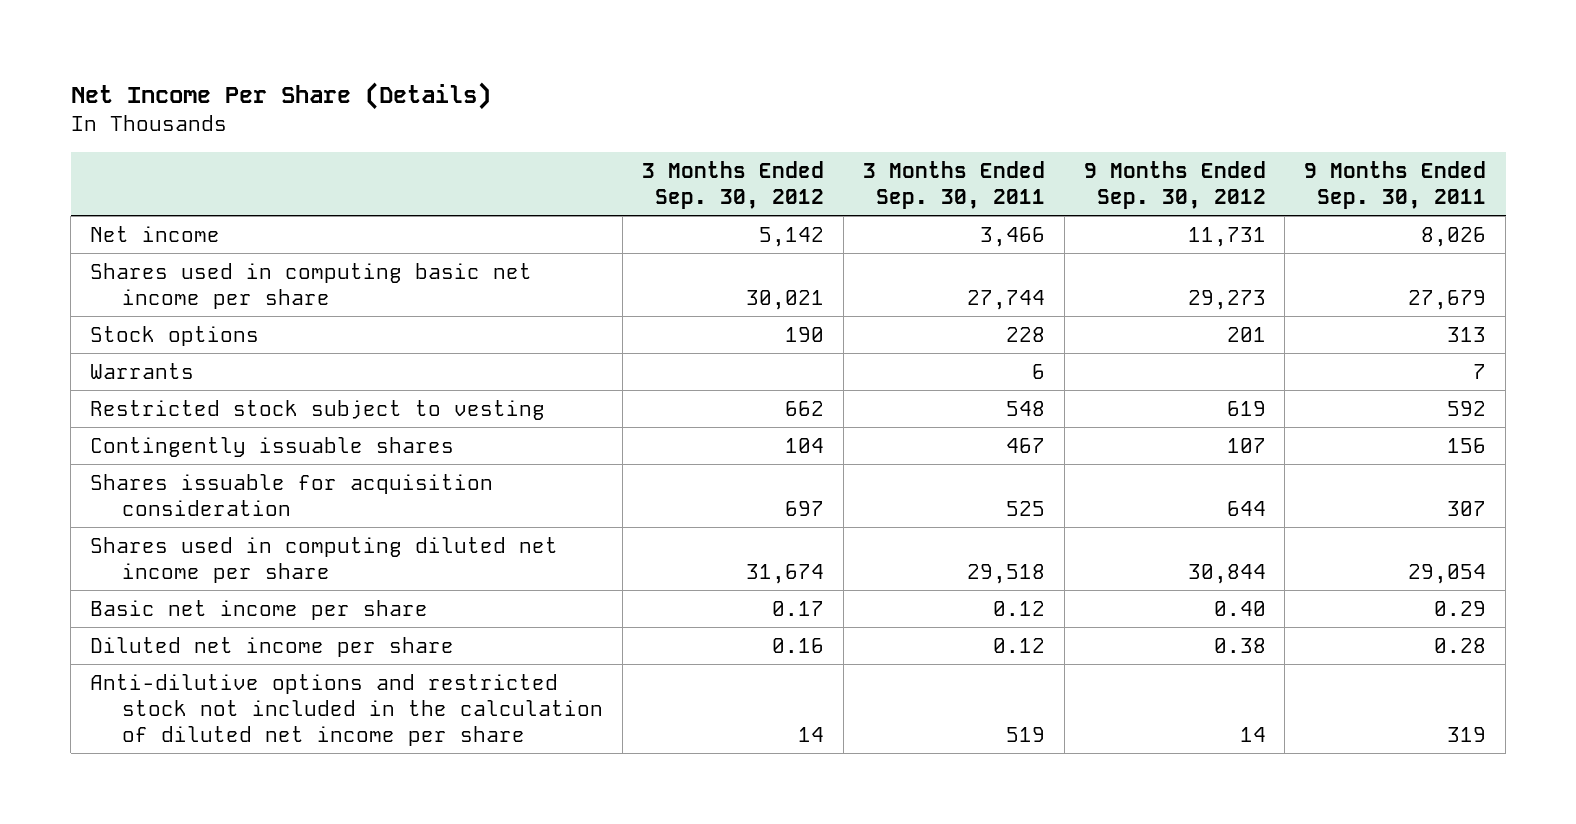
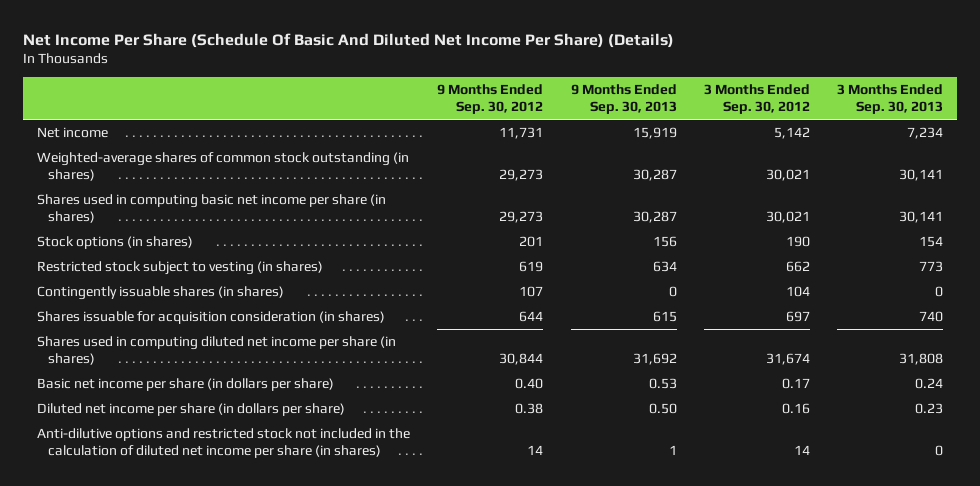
[70,82,491,111] Net Income Per Share (Details) -> [22,32,674,48] Net Income Per Share (Schedule Of Basic And Diluted Net Income Per Share) (Details)
[862,160,1045,209] 3 Months Ended Sep. 30, 2011 -> none
[1304,160,1487,209] 9 Months Ended Sep. 30, 2011 -> none
none -> [570,84,677,115] 9 Months Ended Sep. 30, 2013
none -> [837,84,944,115] 3 Months Ended Sep. 30, 2013
[90,362,195,379] Warrants -> none
[90,262,533,309] Shares used in computing basic net income per share -> [36,152,409,182] Weighted-average shares of common stock outstanding (in shares)
none -> [36,194,386,224] Shares used in computing basic net income per share (in shares)
[90,325,260,346] Stock options -> [36,236,193,250] Stock options (in shares)
[90,399,546,420] Restricted stock subject to vesting -> [36,261,323,276] Restricted stock subject to vesting (in shares)
[90,436,455,457] Contingently issuable shares -> [36,286,284,301] Contingently issuable shares (in shares)
[90,473,494,516] Shares issuable for acquisition consideration -> [36,311,385,325] Shares issuable for acquisition consideration (in shares)
[90,536,559,583] Shares used in computing diluted net income per share -> [36,336,396,366] Shares used in computing diluted net income per share (in shares)
[90,599,429,620] Basic net income per share -> [36,378,334,392] Basic net income per share (in dollars per share)
[90,636,455,657] Diluted net income per share -> [36,403,345,417] Diluted net income per share (in dollars per share)
[90,673,604,747] Anti-dilutive options and restricted stock not included in the calculation of diluted net income per share -> [36,428,410,459] Anti-dilutive options and restricted stock not included in the calculation of diluted net income per share (in shares)

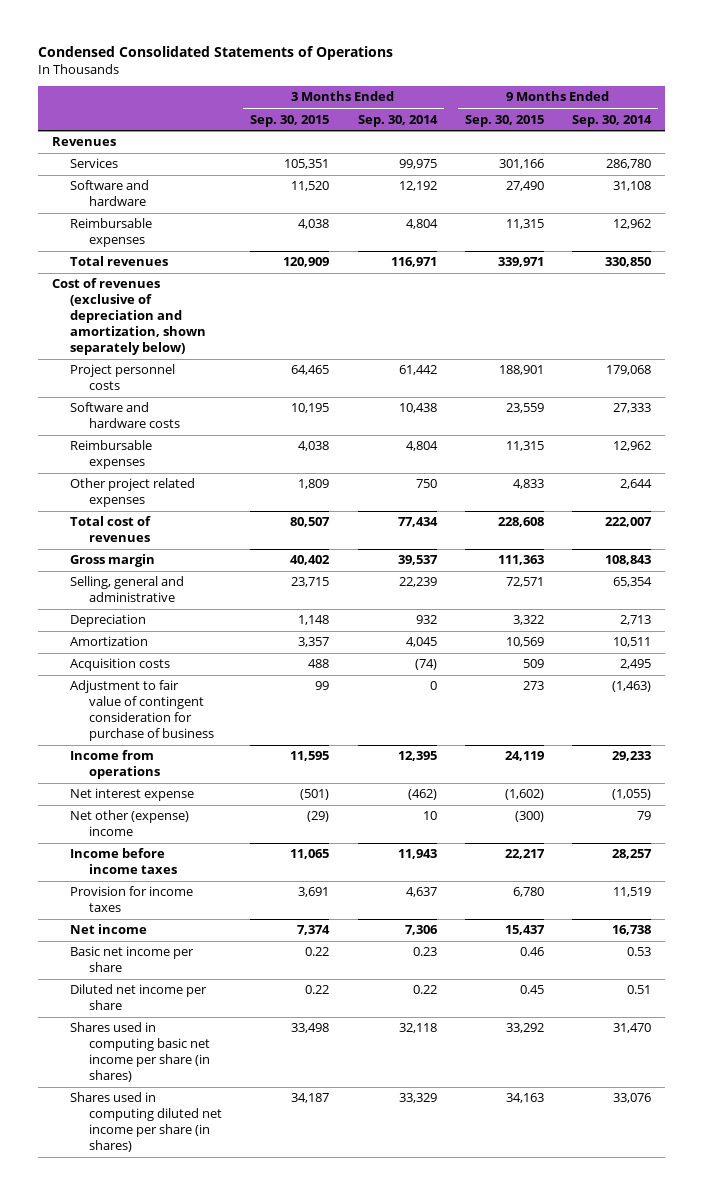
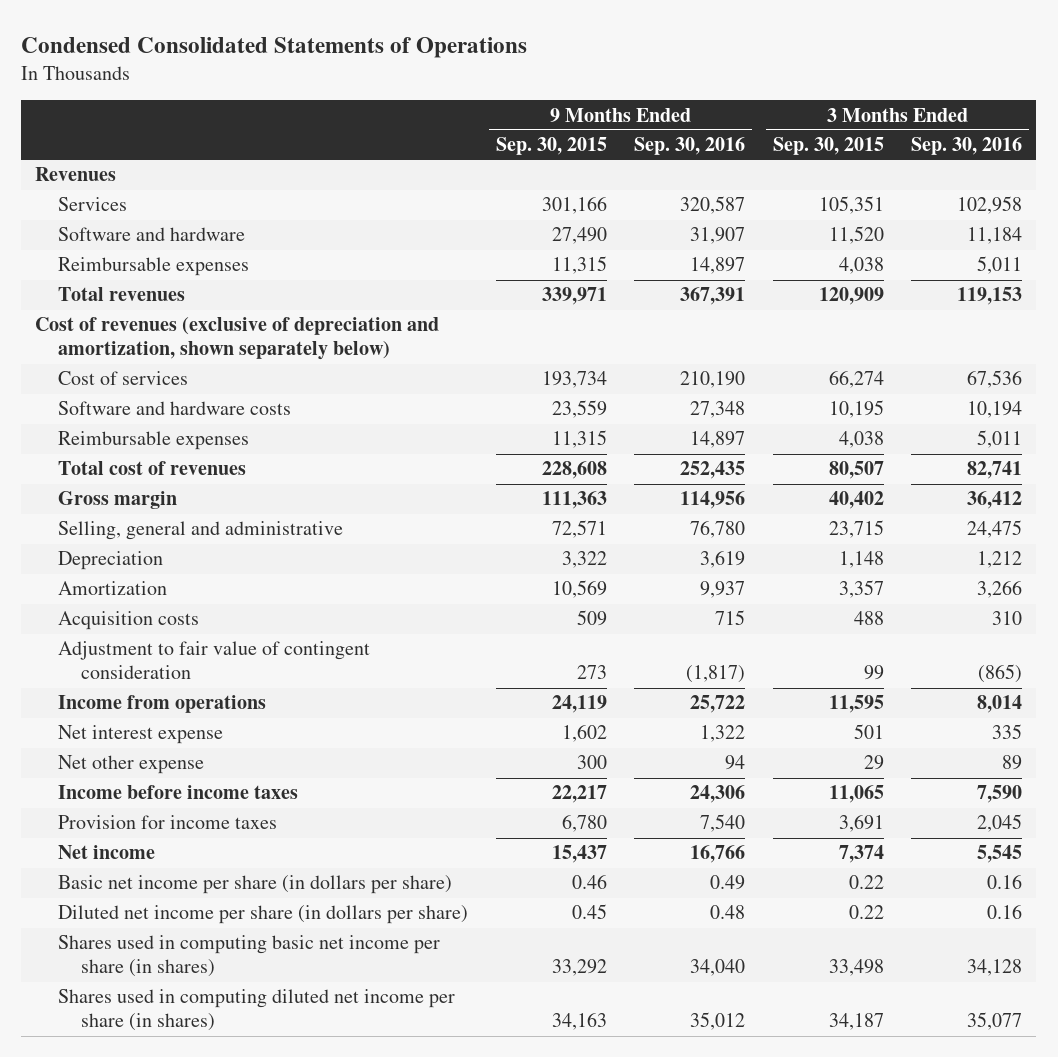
[357,114,438,127] Sep. 30, 2014 -> none
[572,114,653,127] Sep. 30, 2014 -> none
none -> [634,137,746,156] Sep. 30, 2016
none -> [911,137,1023,156] Sep. 30, 2016
[70,364,176,391] Project personnel costs -> [58,371,189,386] Cost of services
[291,365,330,376] 64,465 -> [828,370,884,389] 66,274
[498,365,544,376] 188,901 -> [541,371,607,389] 193,734
[70,478,196,508] Other project related expenses -> none
[70,680,215,742] Adjustment to fair value of contingent consideration for purchase of business -> [58,641,371,680] Adjustment to fair value of contingent consideration
[300,789,330,801] (501) -> [853,724,884,740] 501
[504,789,544,801] (1,602) -> [561,724,607,743] 1,602
[70,810,190,837] Net other (expense) income -> [58,755,205,775] Net other expense
[307,811,330,823] (29) -> [863,755,884,771] 29
[514,811,544,823] (300) -> [576,755,607,770] 300
[70,946,195,973] Basic net income per share -> [58,875,453,895] Basic net income per share (in dollars per share)
[70,984,208,1011] Diluted net income per share -> [58,905,469,925] Diluted net income per share (in dollars per share)

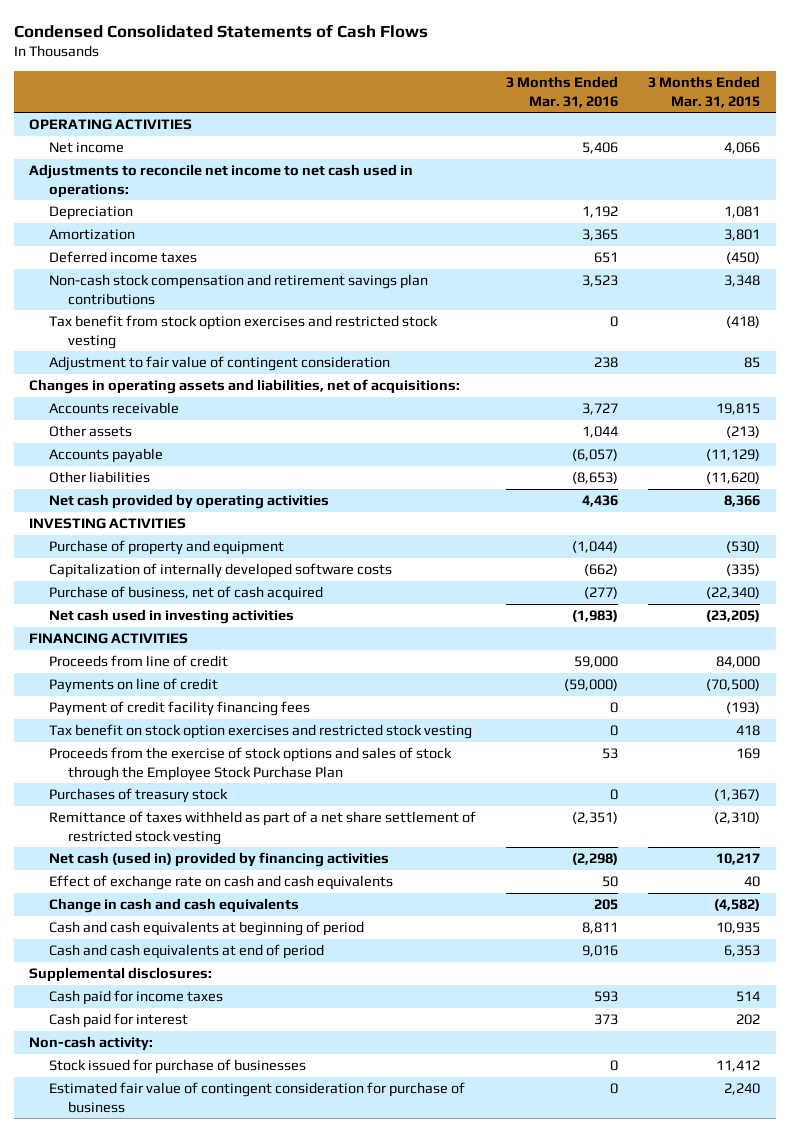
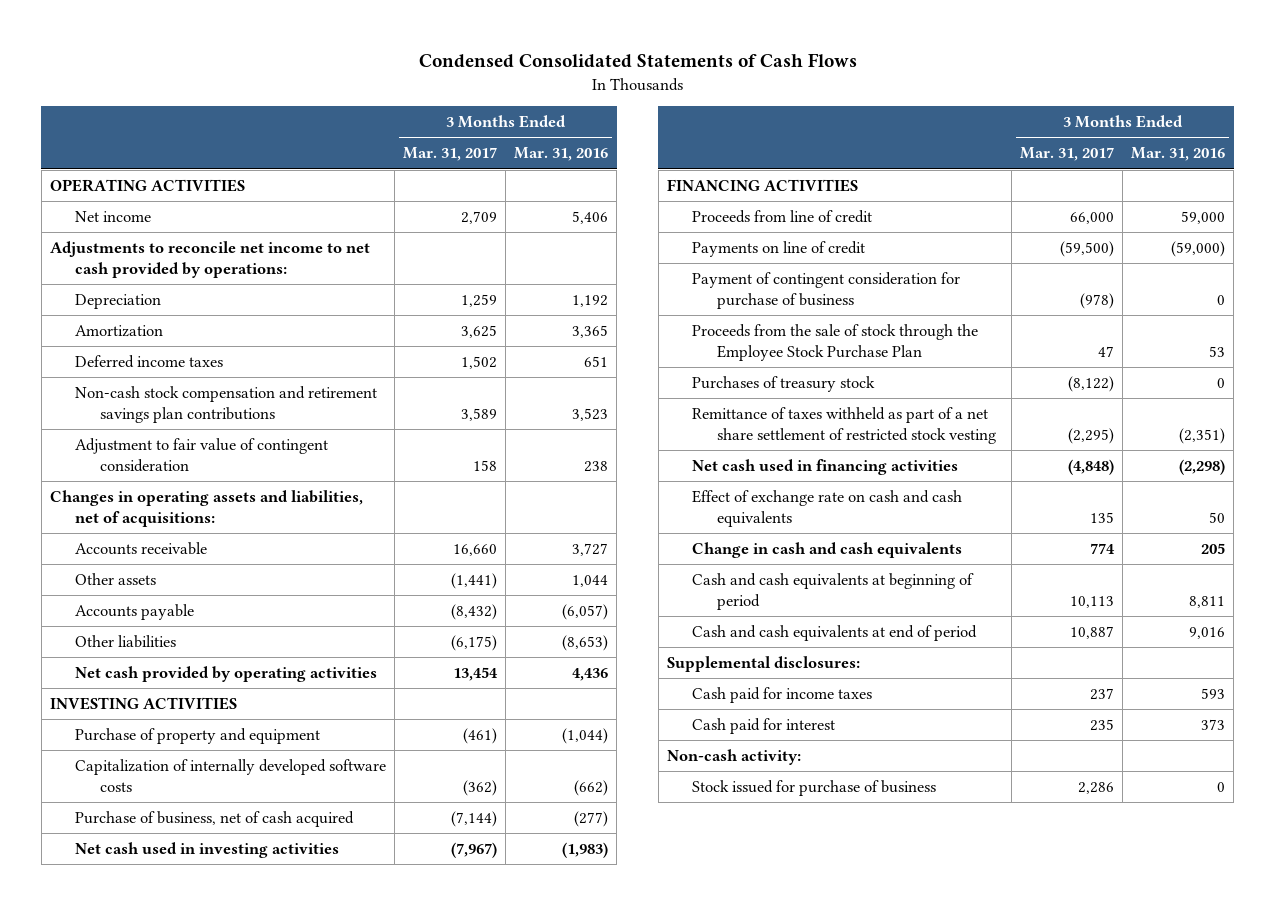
[648,76,761,108] 3 Months Ended Mar. 31, 2015 -> none
none -> [403,147,498,162] Mar. 31, 2017
[29,164,414,198] Adjustments to reconcile net income to net cash used in operations: -> [49,240,370,278] Adjustments to reconcile net income to net cash provided by operations:
[48,315,438,349] Tax benefit from stock option exercises and restricted stock vesting -> none
[48,701,310,717] Payment of credit facility financing fees -> none
[48,724,472,740] Tax benefit on stock option exercises and restricted stock vesting -> none
none -> [692,271,961,309] Payment of contingent consideration for purchase of business
[48,747,452,781] Proceeds from the exercise of stock options and sales of stock through the Employee Stock Purchase Plan -> [692,323,979,361] Proceeds from the sale of stock through the Employee Stock Purchase Plan
[48,852,389,868] Net cash (used in) provided by financing activities -> [692,458,959,475] Net cash used in financing activities
[48,1082,465,1113] Estimated fair value of contingent consideration for purchase of business -> none
[48,1059,306,1075] Stock issued for purchase of businesses -> [692,779,937,796] Stock issued for purchase of business

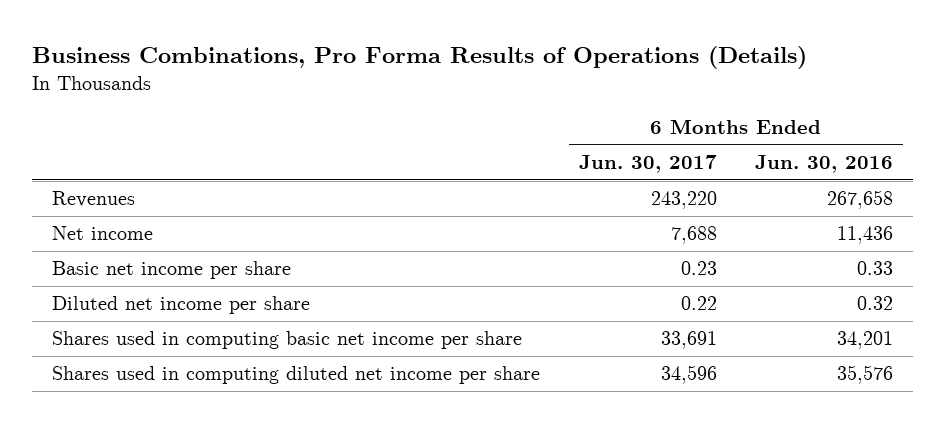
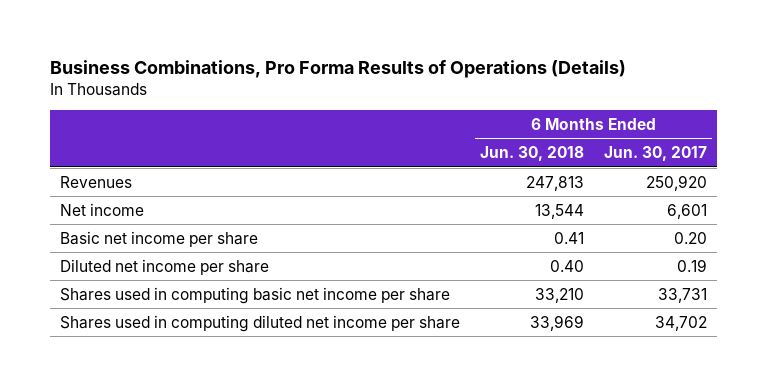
[755,154,894,173] Jun. 30, 2016 -> none
none -> [479,146,584,162] Jun. 30, 2018
[650,191,717,210] 243,220 -> [646,174,708,191] 250,920
[670,226,717,245] 7,688 -> [667,203,708,219] 6,601
[680,261,717,276] 0.23 -> [674,231,708,244] 0.20
[680,296,717,311] 0.22 -> [677,258,708,272] 0.19
[660,331,717,350] 33,691 -> [658,287,708,303] 33,731
[660,365,717,385] 34,596 -> [655,315,708,331] 34,702

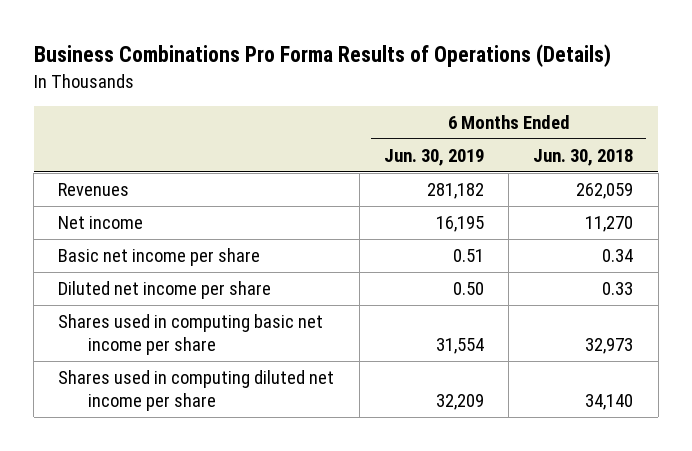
[49,59,626,78] Business Combinations, Pro Forma Results of Operations (Details) -> [33,44,611,68] Business Combinations Pro Forma Results of Operations (Details)
[604,146,708,162] Jun. 30, 2017 -> none
none -> [383,148,484,166] Jun. 30, 2019
[525,175,584,191] 247,813 -> [576,182,634,199] 262,059
[534,203,584,219] 13,544 -> [585,215,634,232] 11,270
[553,231,584,244] 0.41 -> [602,248,634,262] 0.34
[549,259,584,272] 0.40 -> [602,281,634,295] 0.33
[534,287,584,303] 33,210 -> [585,338,634,355] 32,973
[529,314,584,331] 33,969 -> [585,394,634,411] 34,140

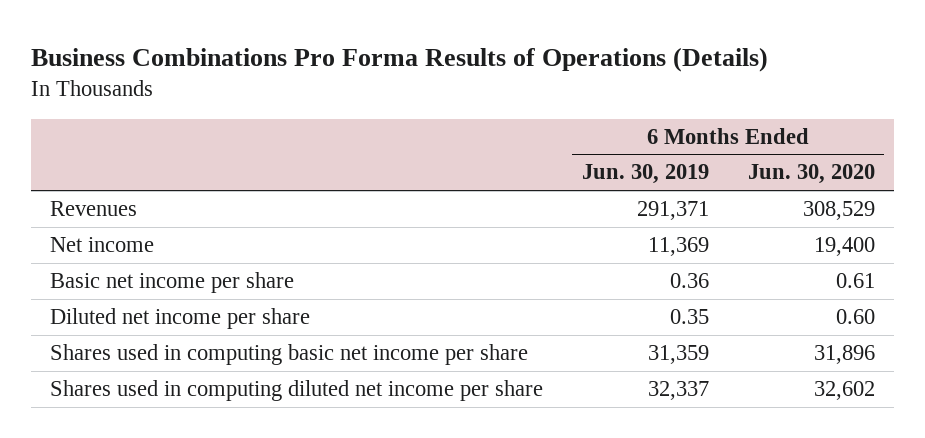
[533,148,634,166] Jun. 30, 2018 -> none
none -> [747,164,875,185] Jun. 30, 2020
[426,182,484,199] 281,182 -> [637,201,710,221] 291,371
[435,215,484,232] 16,195 -> [648,237,710,257] 11,369
[452,248,484,262] 0.51 -> [670,273,710,289] 0.36
[452,281,484,295] 0.50 -> [670,309,710,325] 0.35
[435,338,484,355] 31,554 -> [648,345,710,365] 31,359
[435,394,484,411] 32,209 -> [648,381,710,401] 32,337

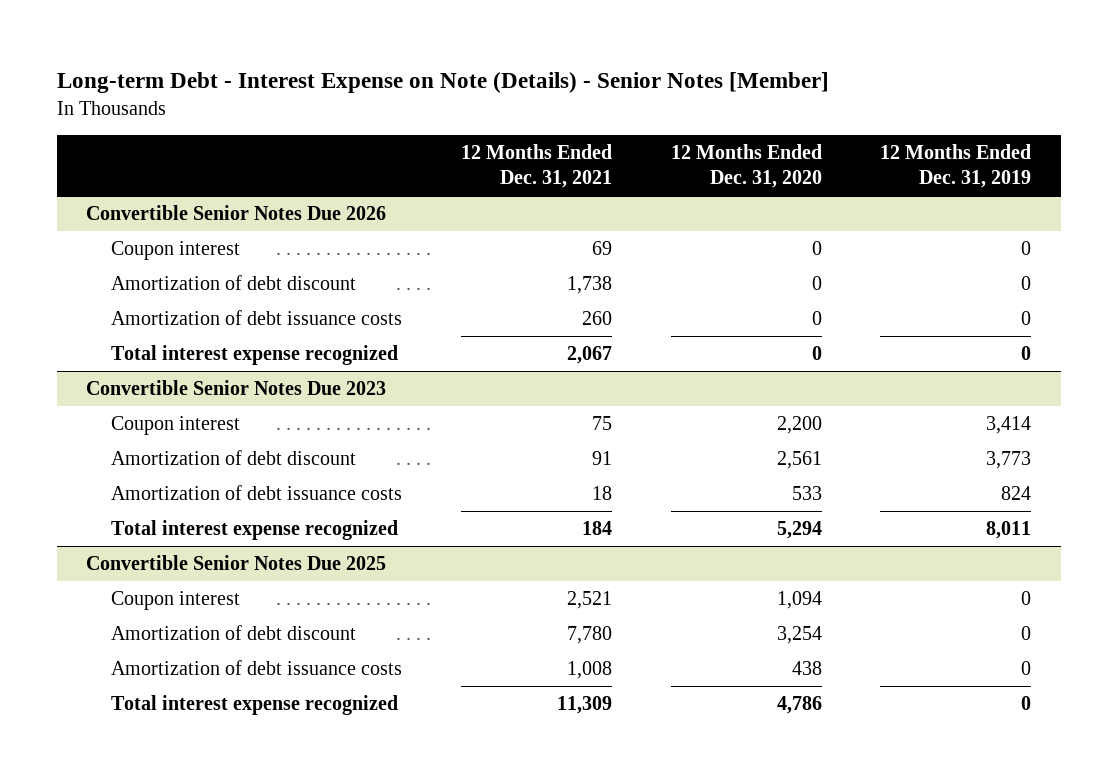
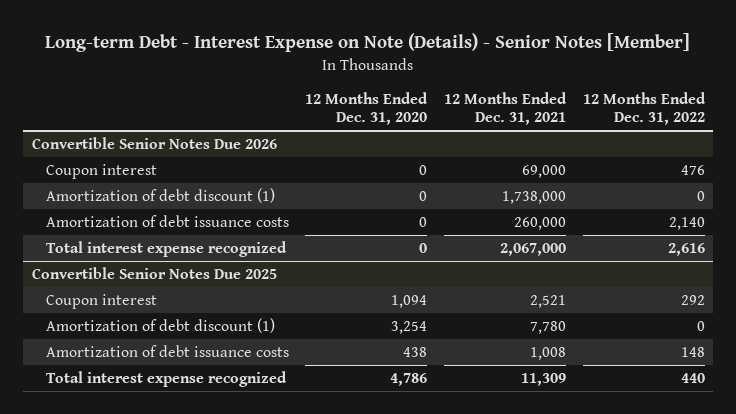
[880,143,1032,189] 12 Months Ended Dec. 31, 2019 -> none
none -> [582,91,706,126] 12 Months Ended Dec. 31, 2022
[86,380,387,396] Convertible Senior Notes Due 2023 -> none
[110,416,240,436] Coupon interest -> none
[110,450,356,466] Amortization of debt discount -> none
[110,485,402,501] Amortization of debt issuance costs -> none
[110,520,398,541] Total interest expense recognized -> none
[591,241,612,256] 69 -> [521,164,566,178] 69,000
[110,275,356,291] Amortization of debt discount -> [45,187,275,203] Amortization of debt discount (1)
[566,276,612,295] 1,738 -> [501,190,566,204] 1,738,000
[581,311,612,326] 260 -> [513,216,566,230] 260,000
[566,346,612,365] 2,067 -> [499,242,566,256] 2,067,000
[110,625,356,641] Amortization of debt discount -> [45,317,275,333] Amortization of debt discount (1)

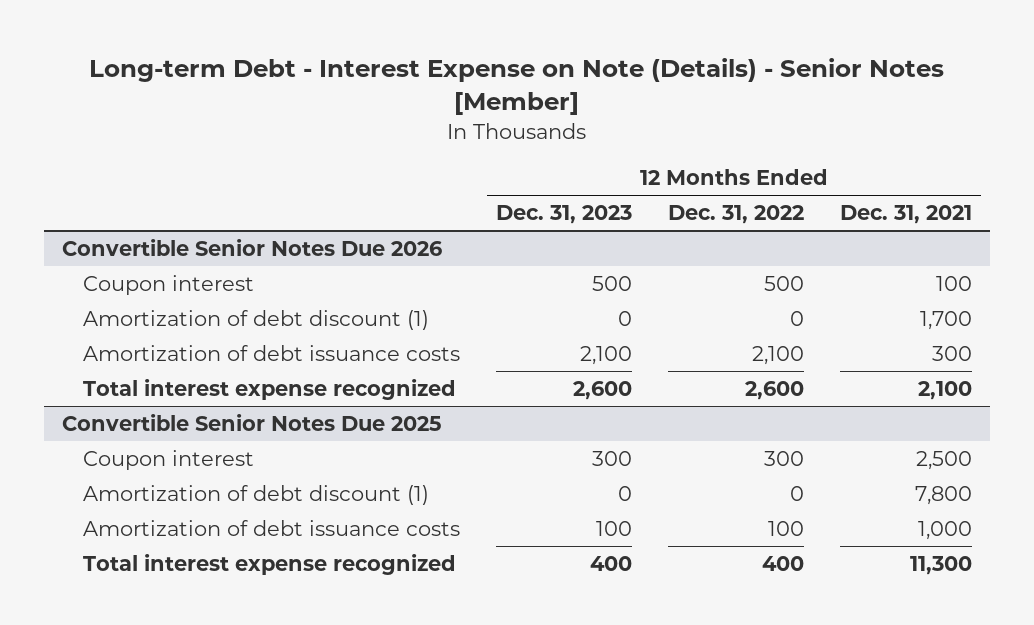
[305,91,429,126] 12 Months Ended Dec. 31, 2020 -> none
none -> [496,205,633,225] Dec. 31, 2023
[521,164,566,178] 69,000 -> [936,275,973,291] 100
[680,164,705,175] 476 -> [764,275,805,291] 500
[501,190,566,204] 1,738,000 -> [920,310,973,330] 1,700
[513,216,566,230] 260,000 -> [932,345,973,361] 300
[668,216,705,230] 2,140 -> [752,345,805,365] 2,100
[499,242,566,256] 2,067,000 -> [918,380,973,400] 2,100
[667,242,705,256] 2,616 -> [745,380,805,400] 2,600
[529,294,566,308] 2,521 -> [916,450,973,470] 2,500
[680,294,705,305] 292 -> [764,450,805,466] 300
[529,320,566,334] 7,780 -> [915,485,973,505] 7,800
[529,346,566,360] 1,008 -> [918,520,973,540] 1,000
[680,346,705,357] 148 -> [768,520,805,536] 100
[520,372,566,386] 11,309 -> [910,555,973,575] 11,300
[680,372,705,383] 440 -> [762,555,805,571] 400

